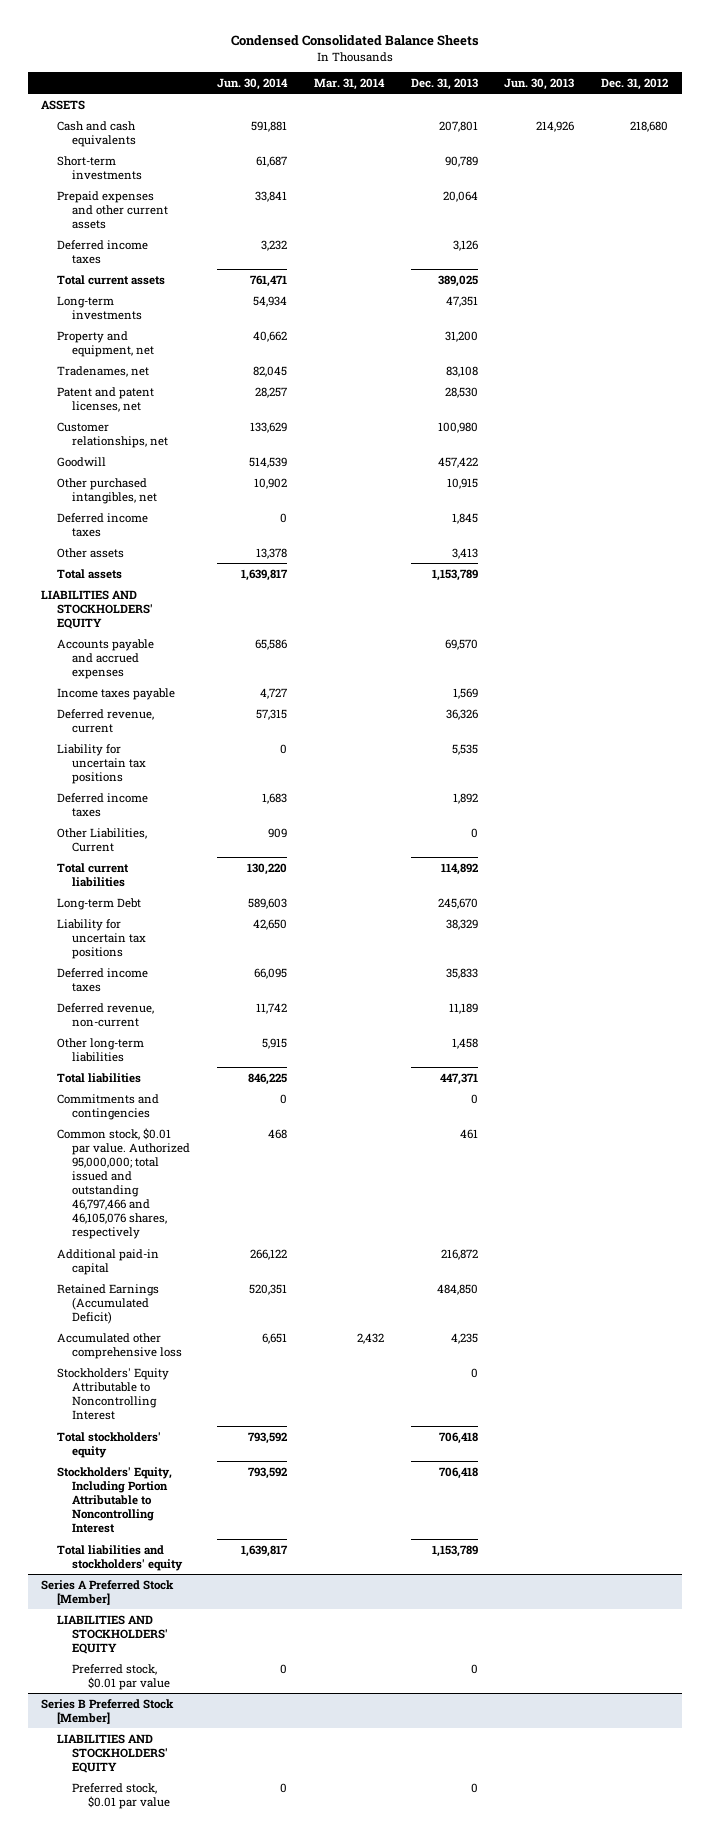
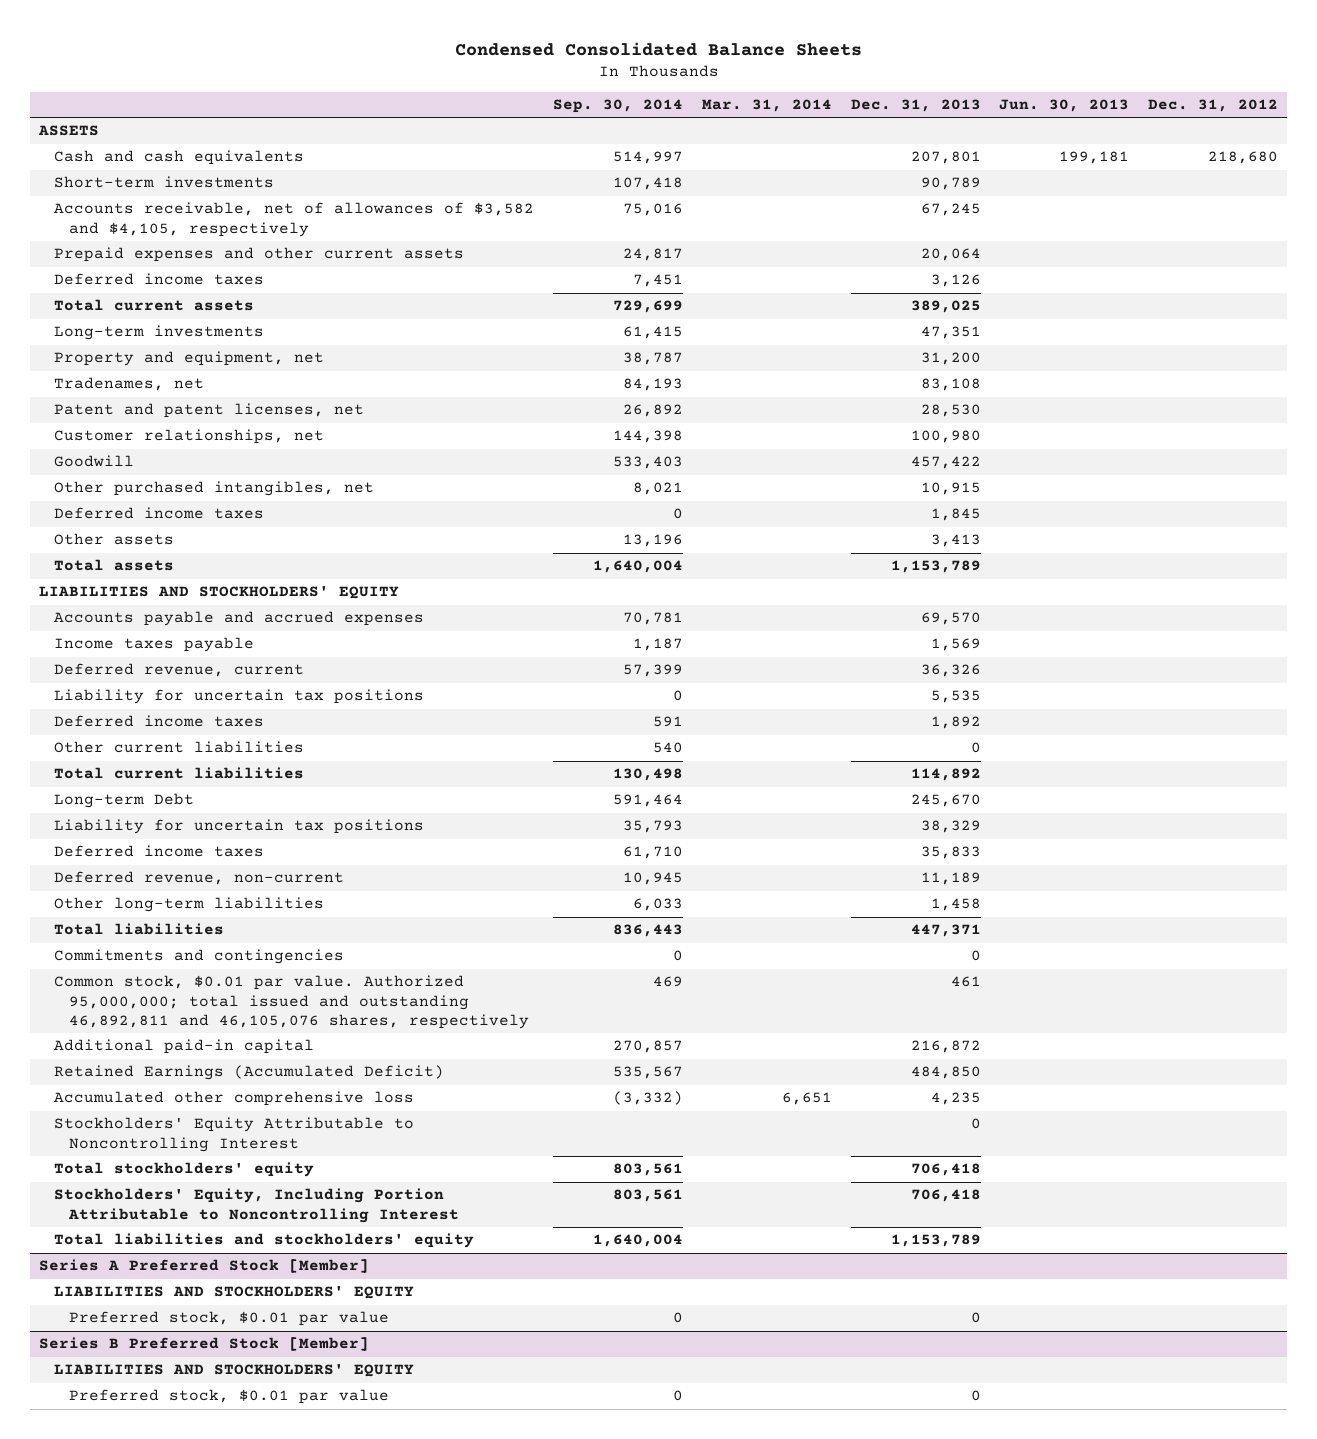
[217,77,289,90] Jun. 30, 2014 -> none
none -> [553,99,684,114] Sep. 30, 2014
[536,120,575,132] 214,926 -> [1059,151,1130,165] 199,181
none -> [54,202,535,237] Accounts receivable, net of allowances of $3,582 and $4,105, respectively
[56,827,147,852] Other Liabilities, Current -> [54,741,305,754] Other current liabilities
[56,1127,191,1240] Common stock, $0.01 par value. Authorized 95,000,000; total issued and outstanding 46,797,466 and 46,105,076 shares, respectively -> [54,975,530,1029] Common stock, $0.01 par value. Authorized 95,000,000; total issued and outstanding 46,892,811 and 46,105,076 shares, respectively
[356,1332,384,1344] 2,432 -> [781,1092,832,1106] 6,651

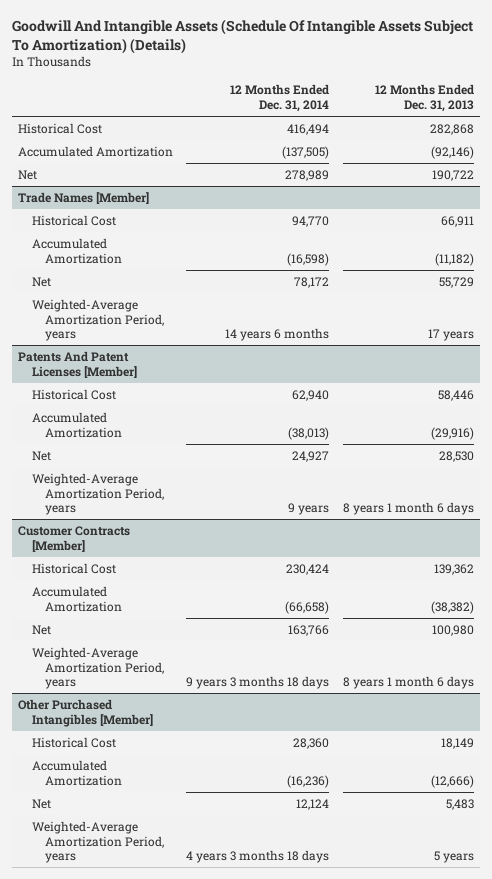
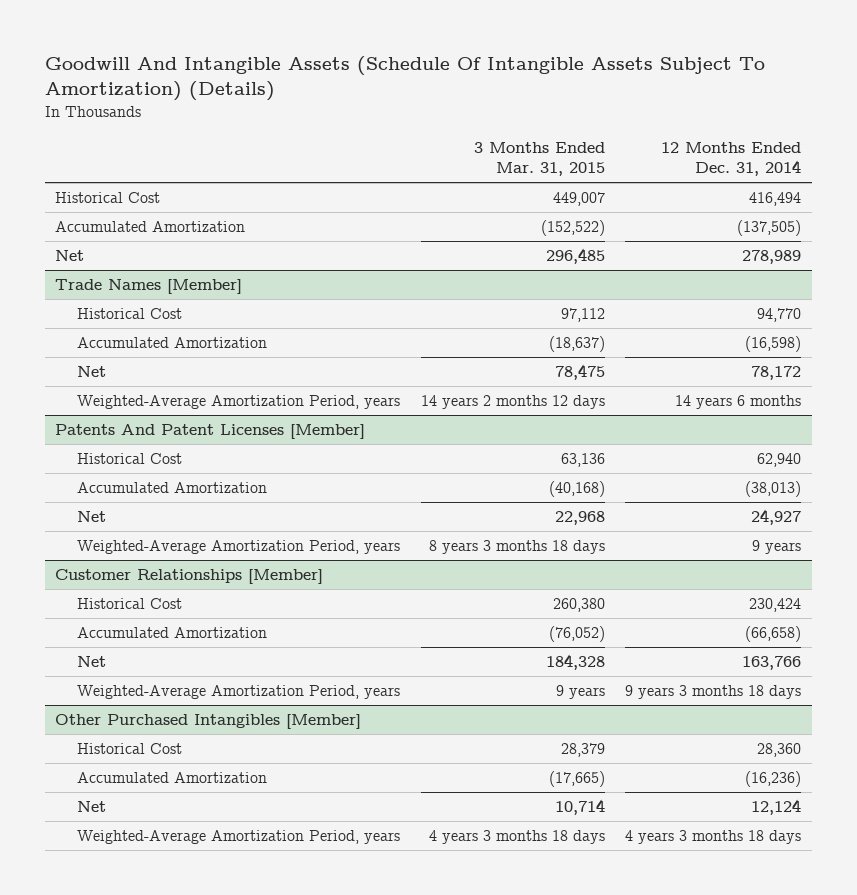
[374,84,474,113] 12 Months Ended Dec. 31, 2013 -> none
none -> [473,141,605,177] 3 Months Ended Mar. 31, 2015
[18,525,131,552] Customer Contracts [Member] -> [55,569,324,585] Customer Relationships [Member]

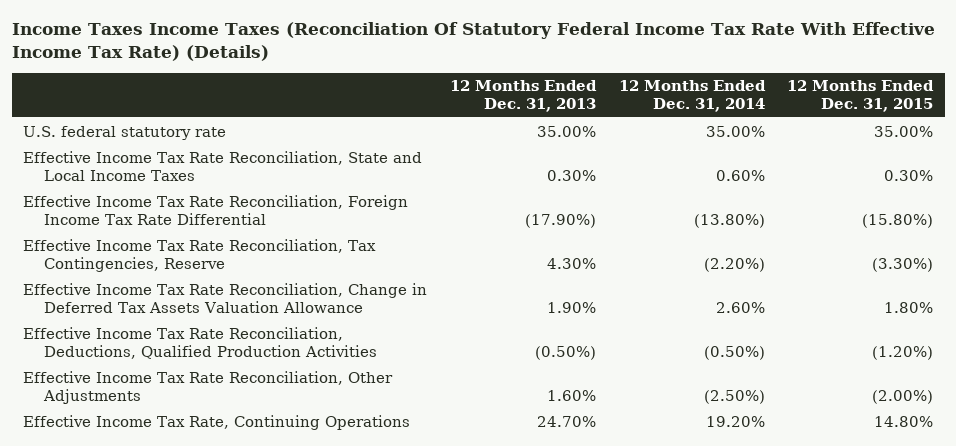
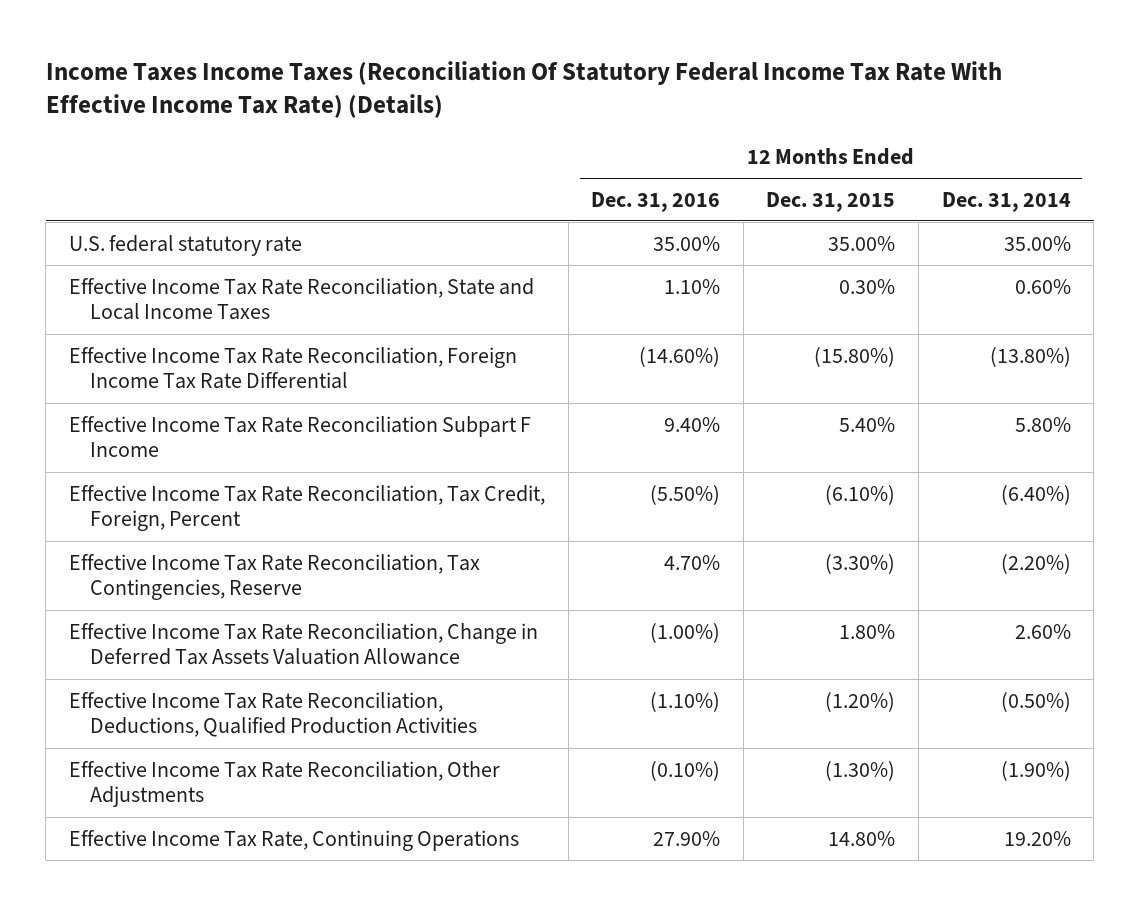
[449,80,597,113] 12 Months Ended Dec. 31, 2013 -> none
none -> [591,191,721,212] Dec. 31, 2016
none -> [68,415,531,458] Effective Income Tax Rate Reconciliation Subpart F Income
none -> [68,484,545,532] Effective Income Tax Rate Reconciliation, Tax Credit, Foreign, Percent
[703,389,765,404] (2.50%) -> [1000,760,1071,781] (1.90%)
[872,389,934,404] (2.00%) -> [825,760,896,781] (1.30%)

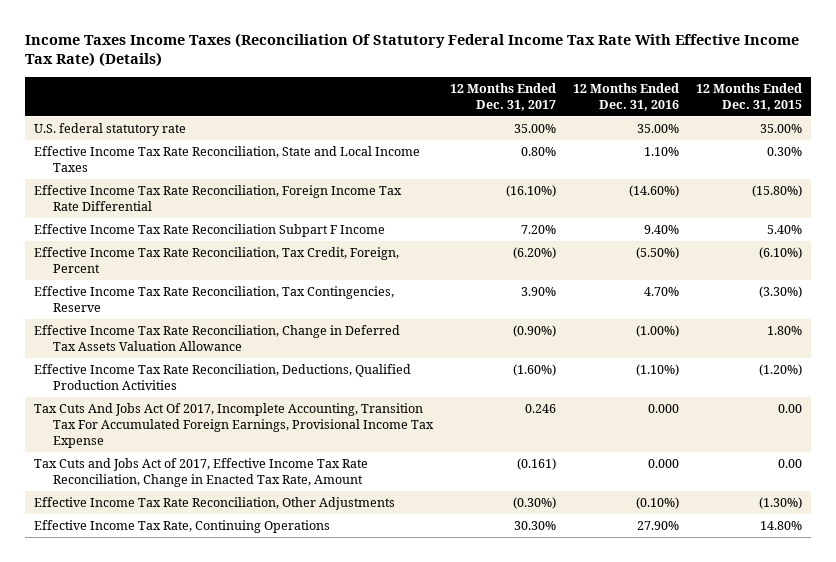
[941,191,1071,212] Dec. 31, 2014 -> none
none -> [450,82,557,111] 12 Months Ended Dec. 31, 2017
none -> [33,403,435,448] Tax Cuts And Jobs Act Of 2017, Incomplete Accounting, Transition Tax For Accumulated Foreign Earnings, Provisional Income Tax Expense
none -> [33,458,368,487] Tax Cuts and Jobs Act of 2017, Effective Income Tax Rate Reconciliation, Change in Enacted Tax Rate, Amount

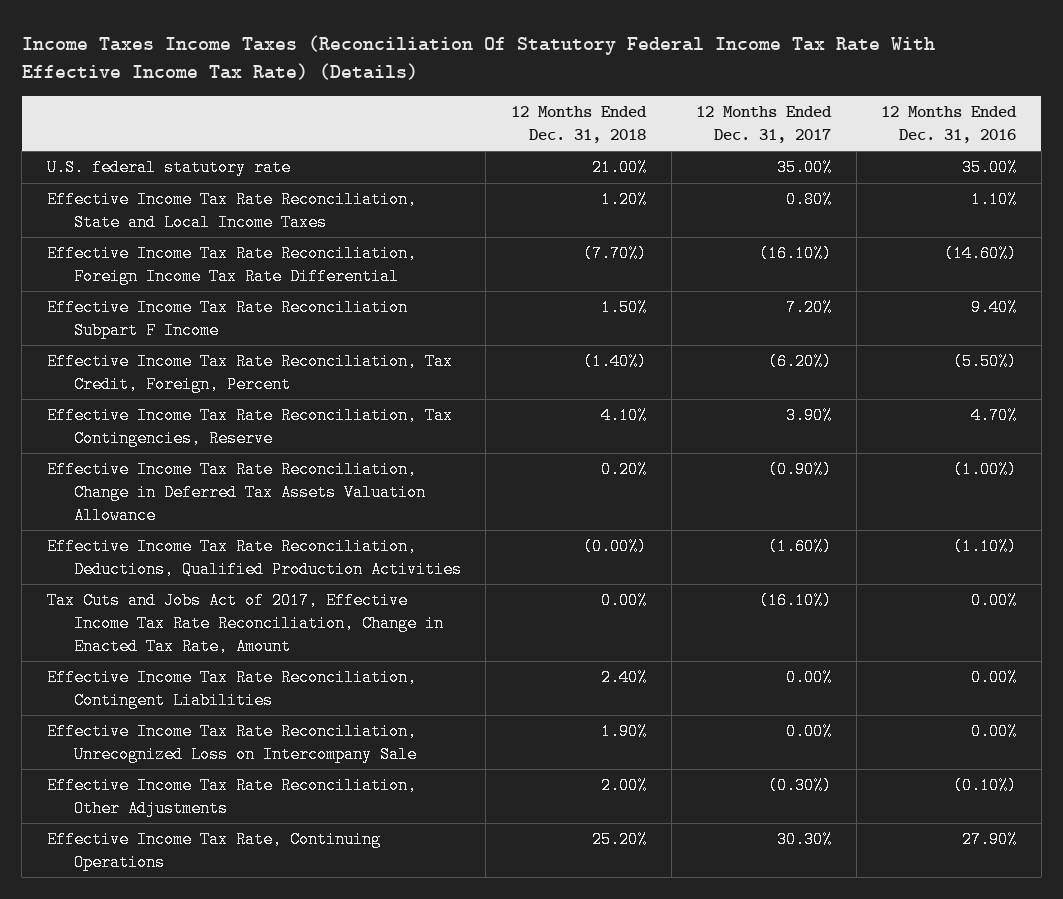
[696,82,803,111] 12 Months Ended Dec. 31, 2015 -> none
none -> [510,106,647,143] 12 Months Ended Dec. 31, 2018
[33,403,435,448] Tax Cuts And Jobs Act Of 2017, Incomplete Accounting, Transition Tax For Accumulated Foreign Earnings, Provisional Income Tax Expense -> none
[517,458,557,471] (0.161) -> [759,592,833,610] (16.10%)
[648,459,680,469] 0.000 -> [971,592,1018,610] 0.00%
none -> [46,669,417,710] Effective Income Tax Rate Reconciliation, Contingent Liabilities
none -> [46,723,417,764] Effective Income Tax Rate Reconciliation, Unrecognized Loss on Intercompany Sale

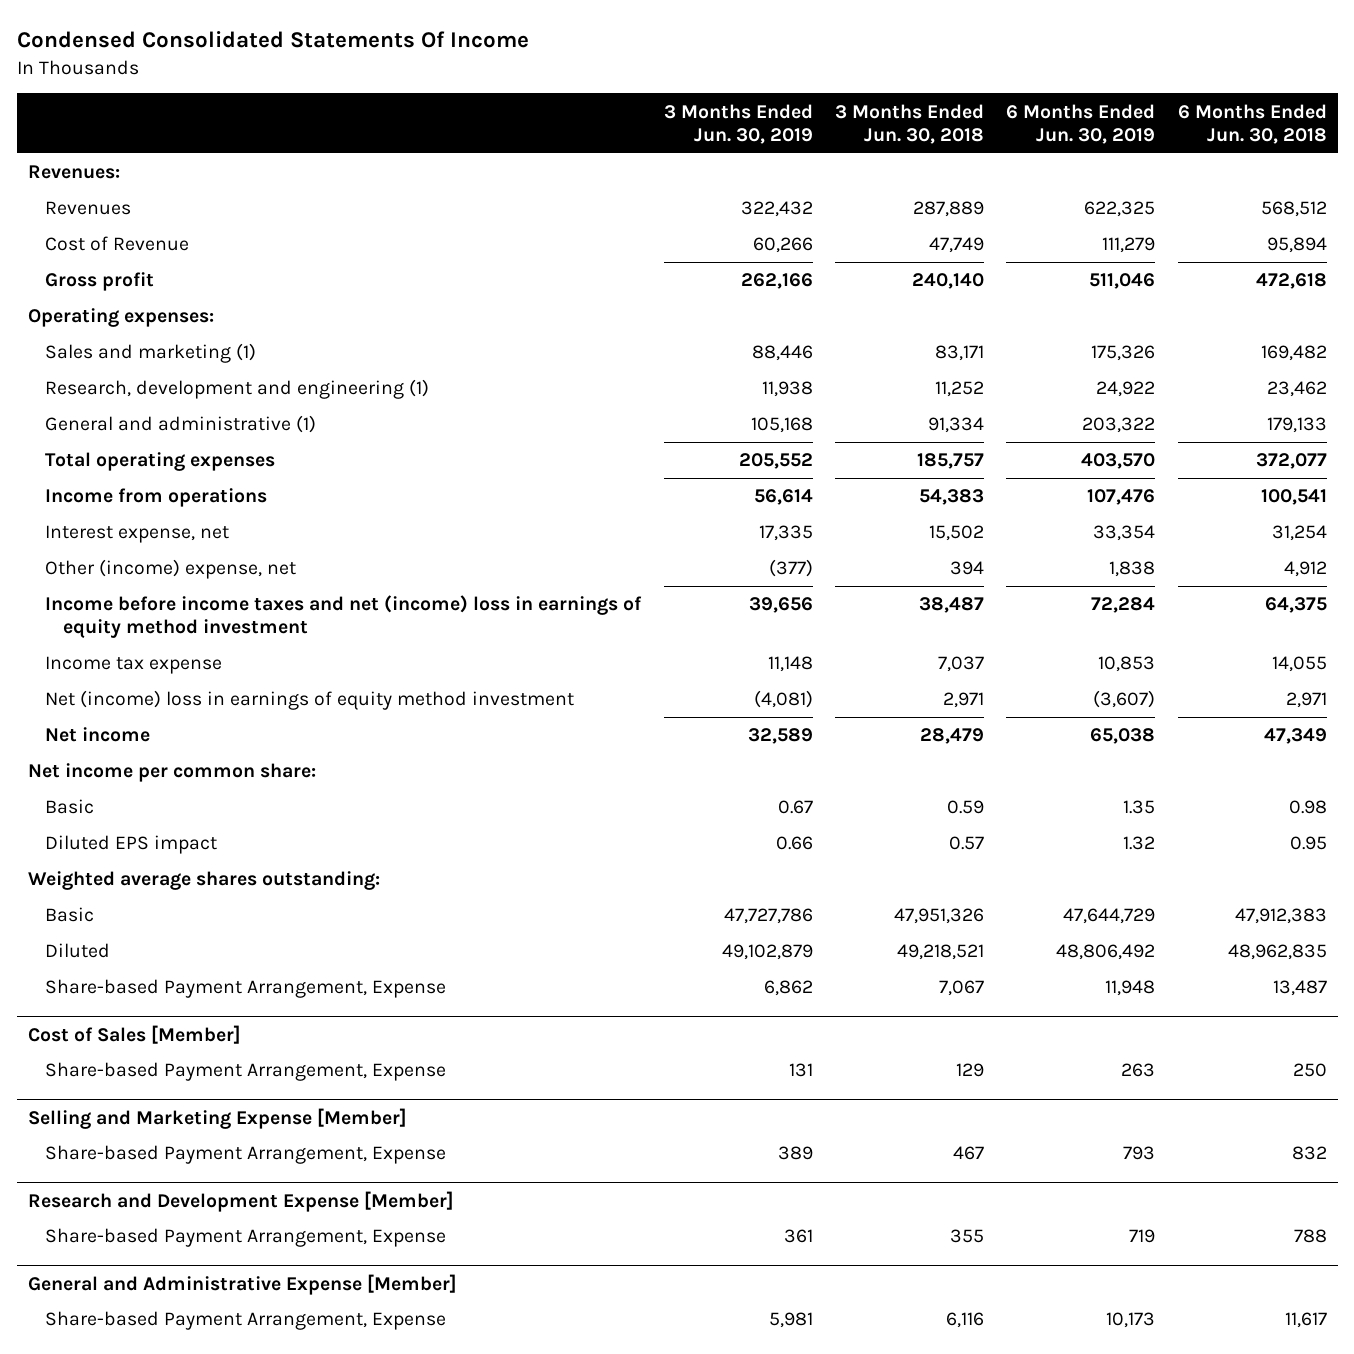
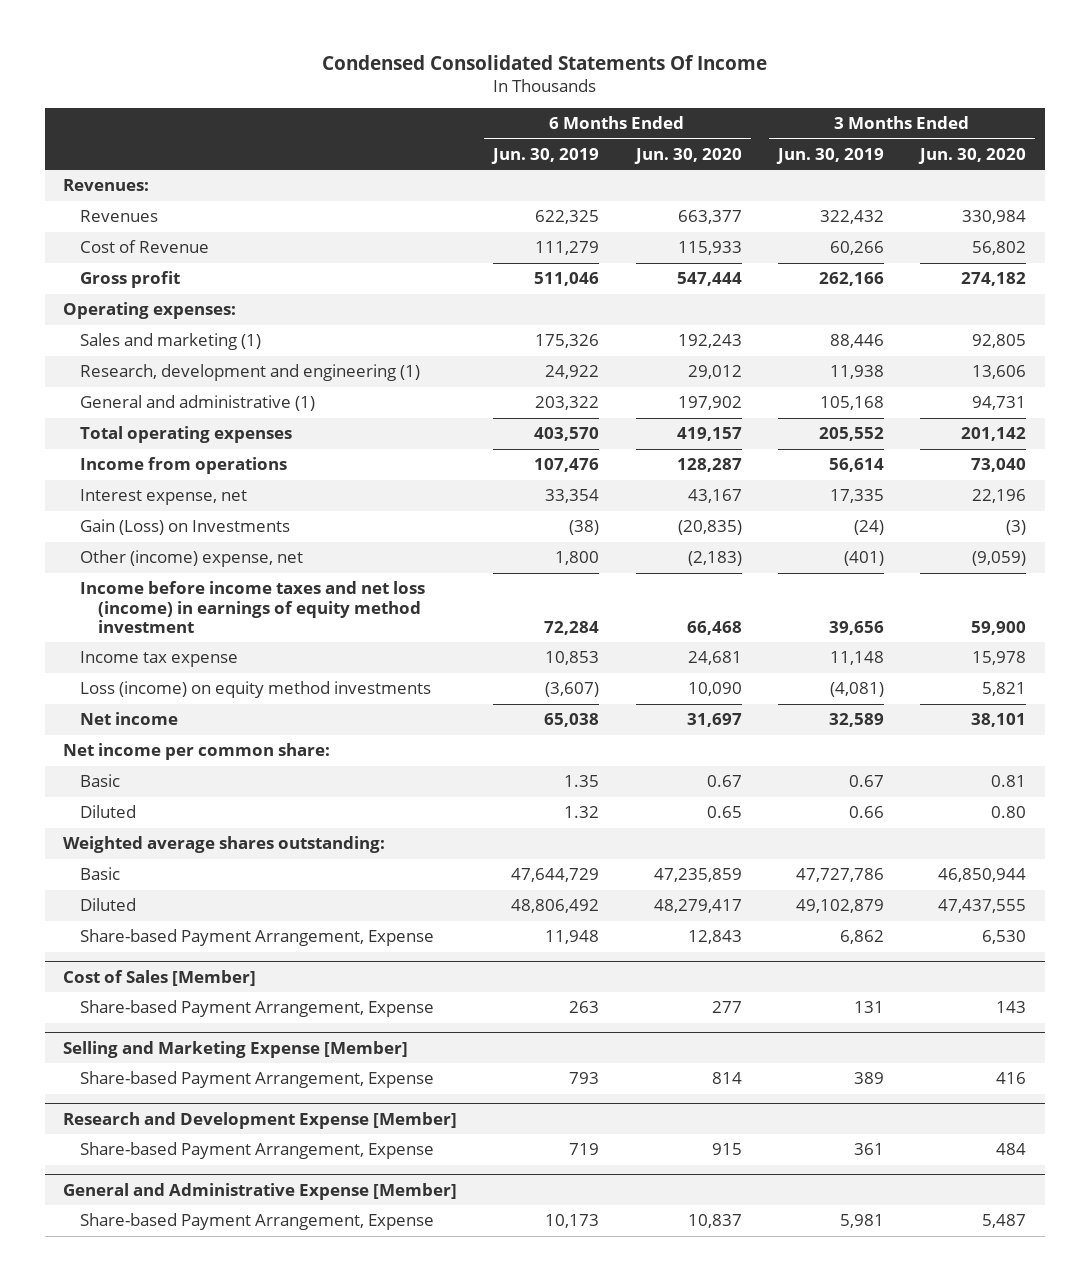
[835,103,985,144] 3 Months Ended Jun. 30, 2018 -> none
[1177,103,1327,144] 6 Months Ended Jun. 30, 2018 -> none
none -> [633,147,742,164] Jun. 30, 2020
none -> [918,147,1027,164] Jun. 30, 2020
none -> [80,519,291,536] Gain (Loss) on Investments
[768,559,813,578] (377) -> [843,551,884,567] (401)
[1109,561,1156,578] 1,838 -> [555,551,600,566] 1,800
[45,595,643,639] Income before income taxes and net (income) loss in earnings of equity method investment -> [80,581,426,633] Income before income taxes and net loss (income) in earnings of equity method investment
[45,690,575,711] Net (income) loss in earnings of equity method investment -> [80,681,432,699] Loss (income) on equity method investments
[45,835,218,855] Diluted EPS impact -> [80,805,137,819] Diluted

